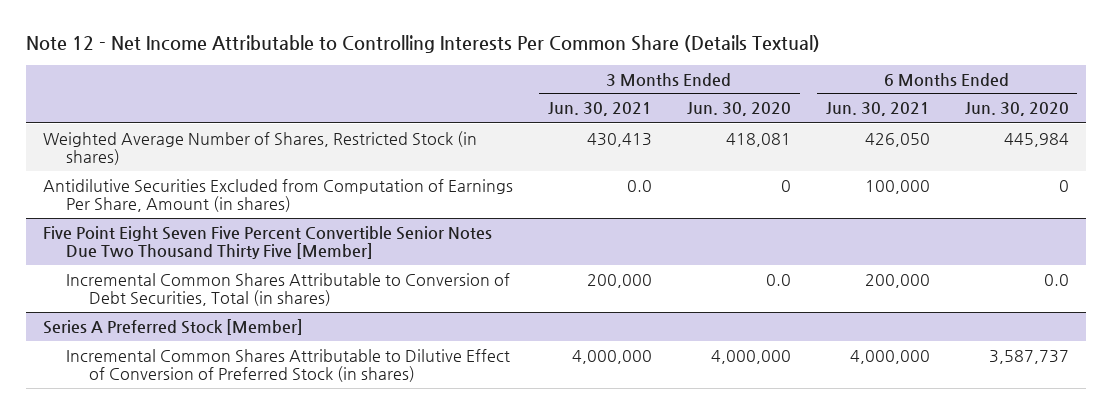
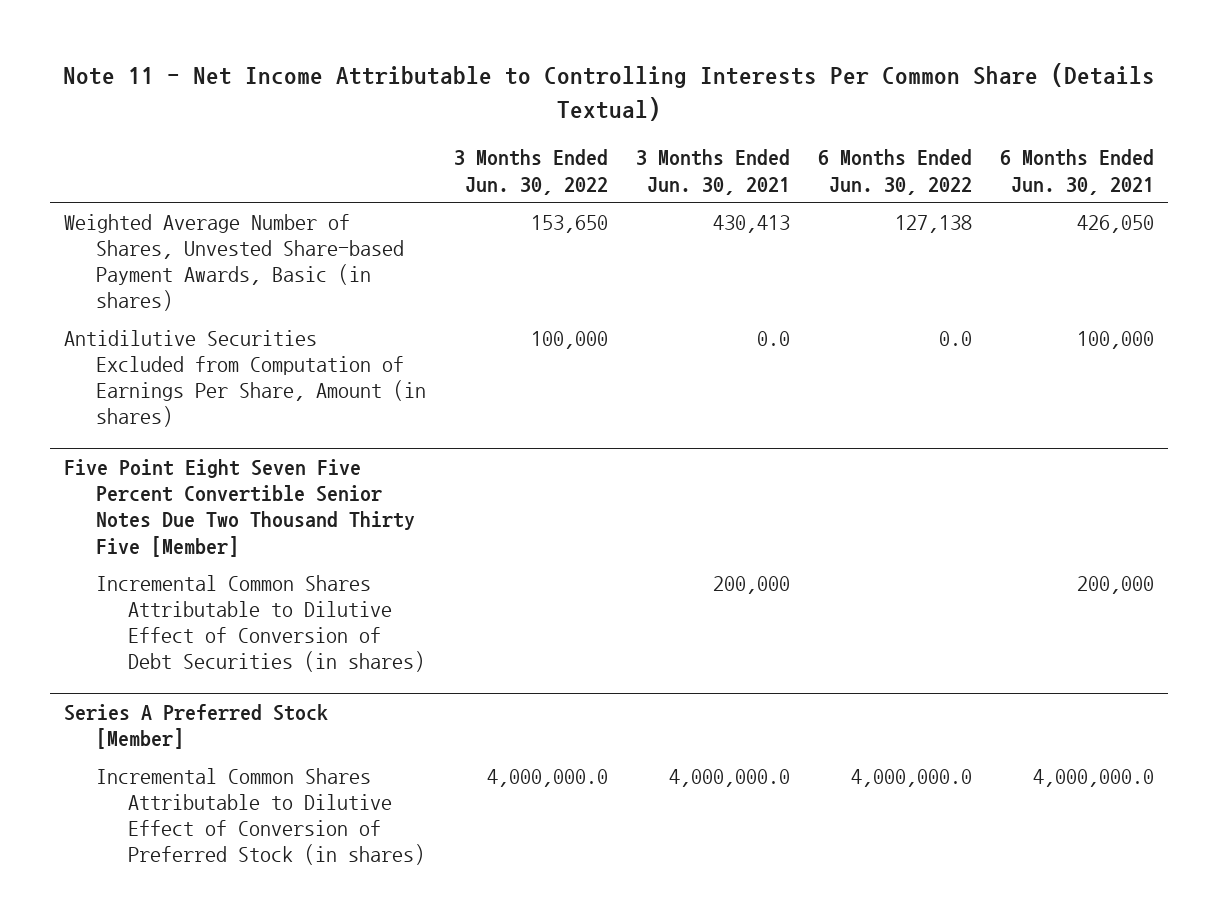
[25,35,820,54] Note 12 - Net Income Attributable to Controlling Interests Per Common Share (Details Textual) -> [62,63,1155,121] Note 11 - Net Income Attributable to Controlling Interests Per Common Share (Details Textual)
[686,102,791,117] Jun. 30, 2020 -> none
[964,102,1069,117] Jun. 30, 2020 -> none
none -> [453,149,608,195] 3 Months Ended Jun. 30, 2022
none -> [818,149,973,195] 6 Months Ended Jun. 30, 2022
[43,130,478,166] Weighted Average Number of Shares, Restricted Stock (in shares) -> [63,213,404,312] Weighted Average Number of Shares, Unvested Share-based Payment Awards, Basic (in shares)
[65,272,510,307] Incremental Common Shares Attributable to Conversion of Debt Securities, Total (in shares) -> [95,574,425,673] Incremental Common Shares Attributable to Dilutive Effect of Conversion of Debt Securities (in shares)
[571,349,652,364] 4,000,000 -> [668,768,790,787] 4,000,000.0
[849,349,930,364] 4,000,000 -> [1033,768,1155,787] 4,000,000.0

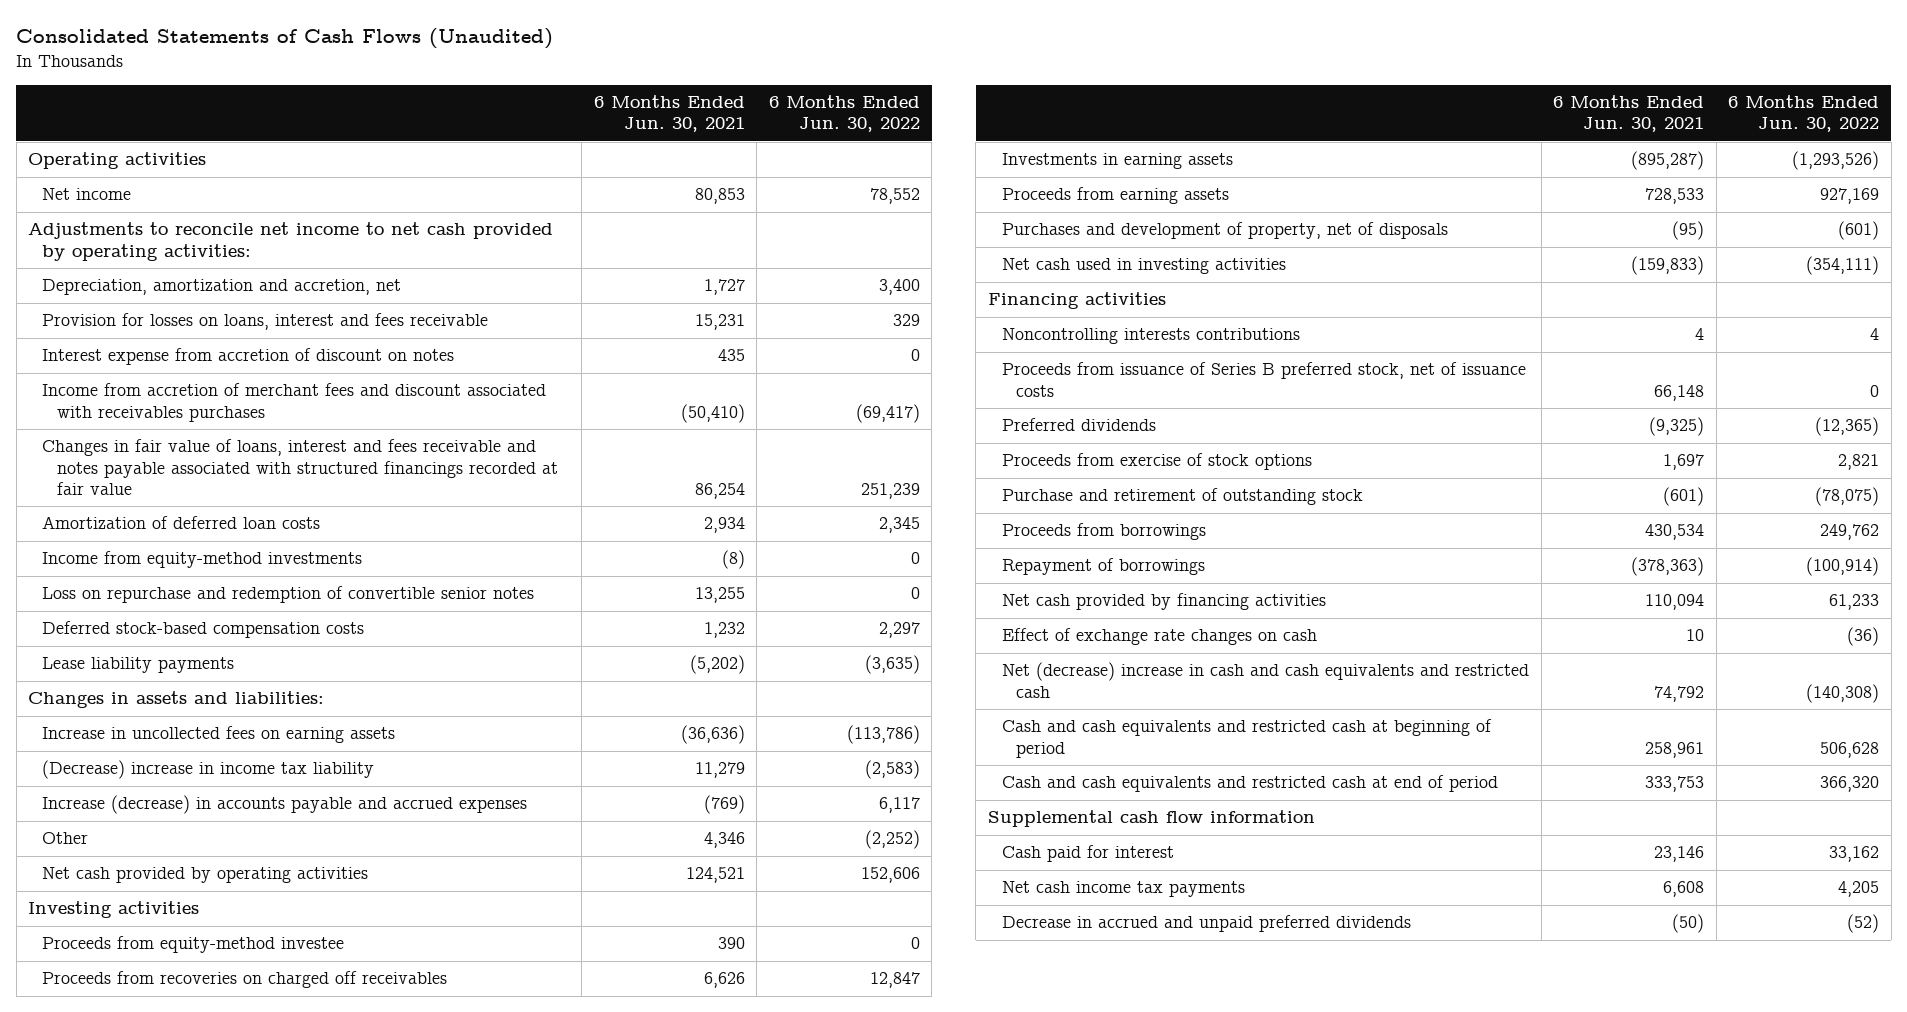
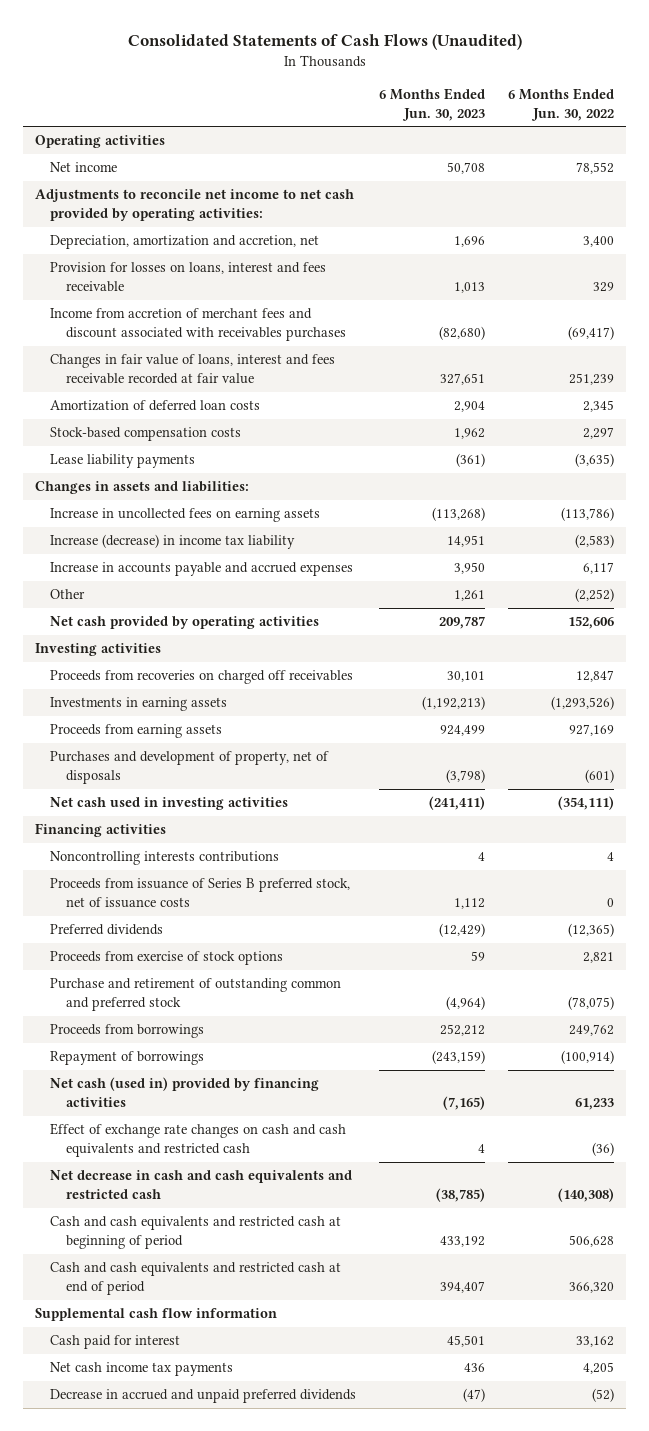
[593,95,745,133] 6 Months Ended Jun. 30, 2021 -> none
none -> [379,87,486,121] 6 Months Ended Jun. 30, 2023
[42,348,455,366] Interest expense from accretion of discount on notes -> none
[42,439,558,496] Changes in fair value of loans, interest and fees receivable and notes payable associated with structured financings recorded at fair value -> [50,354,336,385] Changes in fair value of loans, interest and fees receivable recorded at fair value
[42,551,363,569] Income from equity-method investments -> none
[42,586,535,604] Loss on repurchase and redemption of convertible senior notes -> none
[42,621,365,639] Deferred stock-based compensation costs -> [50,427,242,442] Stock-based compensation costs
[42,760,375,780] (Decrease) increase in income tax liability -> [50,534,296,550] Increase (decrease) in income tax liability
[42,795,528,815] Increase (decrease) in accounts payable and accrued expenses -> [50,562,354,577] Increase in accounts payable and accrued expenses
[42,936,345,954] Proceeds from equity-method investee -> none
[1002,488,1364,506] Purchase and retirement of outstanding stock -> [50,978,342,1012] Purchase and retirement of outstanding common and preferred stock
[1002,593,1327,611] Net cash provided by financing activities -> [50,1077,320,1108] Net cash (used in) provided by financing activities
[1002,628,1318,646] Effect of exchange rate changes on cash -> [50,1123,347,1158] Effect of exchange rate changes on cash and cash equivalents and restricted cash
[1002,662,1530,698] Net (decrease) increase in cash and cash equivalents and restricted cash -> [50,1170,353,1200] Net decrease in cash and cash equivalents and restricted cash

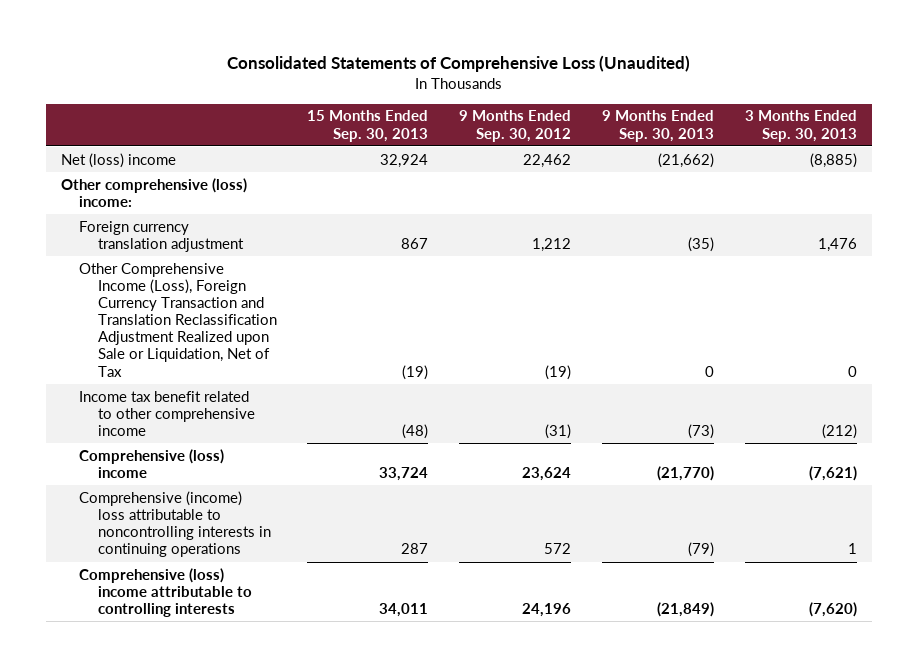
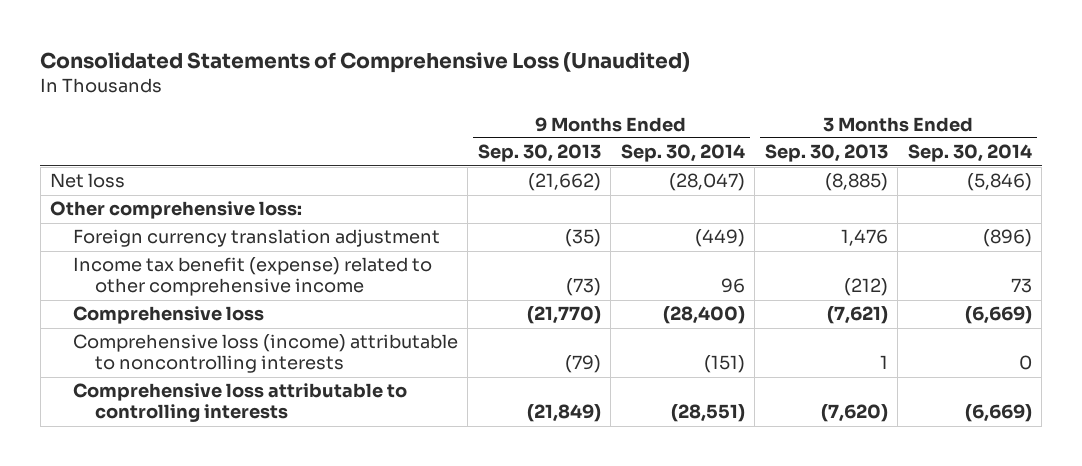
[307,110,429,142] 15 Months Ended Sep. 30, 2013 -> none
[459,110,572,142] 9 Months Ended Sep. 30, 2012 -> none
none -> [620,144,745,163] Sep. 30, 2014
none -> [907,144,1032,163] Sep. 30, 2014
[61,152,177,168] Net (loss) income -> [50,173,126,189] Net loss
[61,177,248,208] Other comprehensive (loss) income: -> [50,201,303,220] Other comprehensive loss:
[79,262,277,377] Other Comprehensive Income (Loss), Foreign Currency Transaction and Translation Reclassification Adjustment Realized upon Sale or Liquidation, Net of Tax -> none
[79,390,255,437] Income tax benefit related to other comprehensive income -> [72,257,432,297] Income tax benefit (expense) related to other comprehensive income
[79,448,225,479] Comprehensive (loss) income -> [72,306,264,325] Comprehensive loss
[79,490,271,558] Comprehensive (income) loss attributable to noncontrolling interests in continuing operations -> [72,334,458,374] Comprehensive loss (income) attributable to noncontrolling interests
[79,567,252,618] Comprehensive (loss) income attributable to controlling interests -> [72,383,407,423] Comprehensive loss attributable to controlling interests

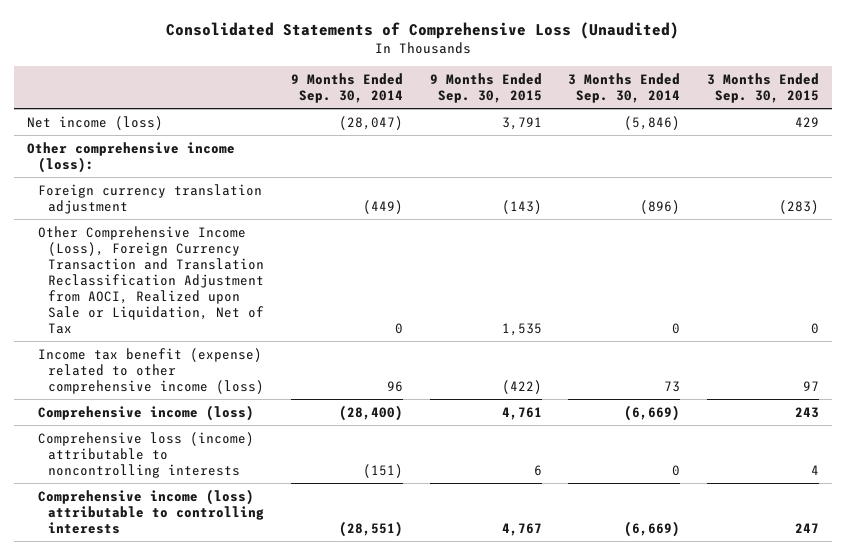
[477,144,601,163] Sep. 30, 2013 -> none
[764,144,888,163] Sep. 30, 2013 -> none
none -> [429,72,542,103] 9 Months Ended Sep. 30, 2015
none -> [706,72,819,103] 3 Months Ended Sep. 30, 2015
[50,173,126,189] Net loss -> [27,115,164,130] Net income (loss)
[50,201,303,220] Other comprehensive loss: -> [27,141,236,173] Other comprehensive income (loss):
none -> [37,225,265,334] Other Comprehensive Income (Loss), Foreign Currency Transaction and Translation Reclassification Adjustment from AOCI, Realized upon Sale or Liquidation, Net of Tax
[72,257,432,297] Income tax benefit (expense) related to other comprehensive income -> [37,347,265,394] Income tax benefit (expense) related to other comprehensive income (loss)
[72,306,264,325] Comprehensive loss -> [37,404,254,421] Comprehensive income (loss)
[72,383,407,423] Comprehensive loss attributable to controlling interests -> [37,488,265,534] Comprehensive income (loss) attributable to controlling interests

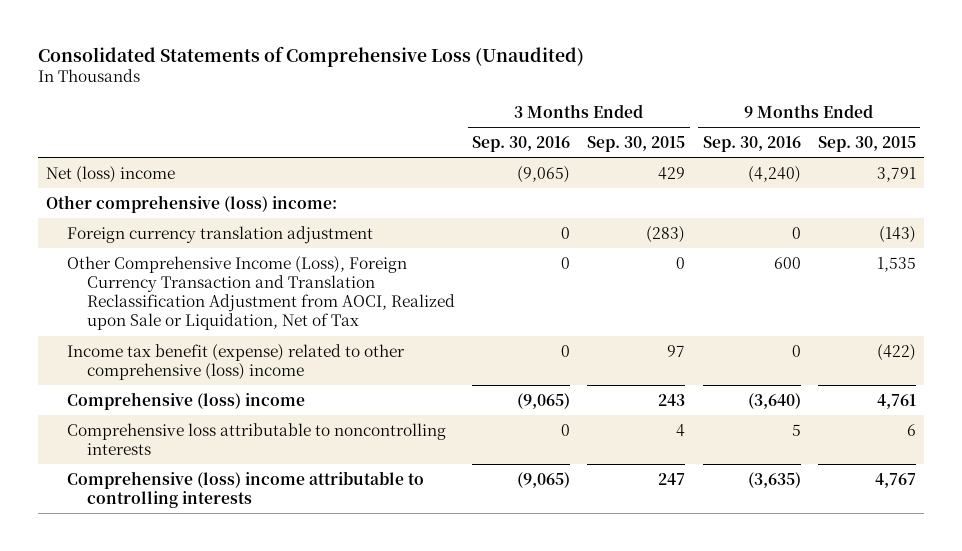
[291,72,404,103] 9 Months Ended Sep. 30, 2014 -> none
[568,72,681,103] 3 Months Ended Sep. 30, 2014 -> none
none -> [472,136,571,153] Sep. 30, 2016
none -> [702,136,801,153] Sep. 30, 2016
[27,115,164,130] Net income (loss) -> [46,165,176,183] Net (loss) income
[27,141,236,173] Other comprehensive income (loss): -> [46,194,338,213] Other comprehensive (loss) income:
[37,347,265,394] Income tax benefit (expense) related to other comprehensive income (loss) -> [66,343,405,380] Income tax benefit (expense) related to other comprehensive (loss) income
[37,404,254,421] Comprehensive income (loss) -> [66,391,305,410] Comprehensive (loss) income
[37,431,254,478] Comprehensive loss (income) attributable to noncontrolling interests -> [66,422,446,455] Comprehensive loss attributable to noncontrolling interests
[37,488,265,534] Comprehensive income (loss) attributable to controlling interests -> [66,470,424,508] Comprehensive (loss) income attributable to controlling interests

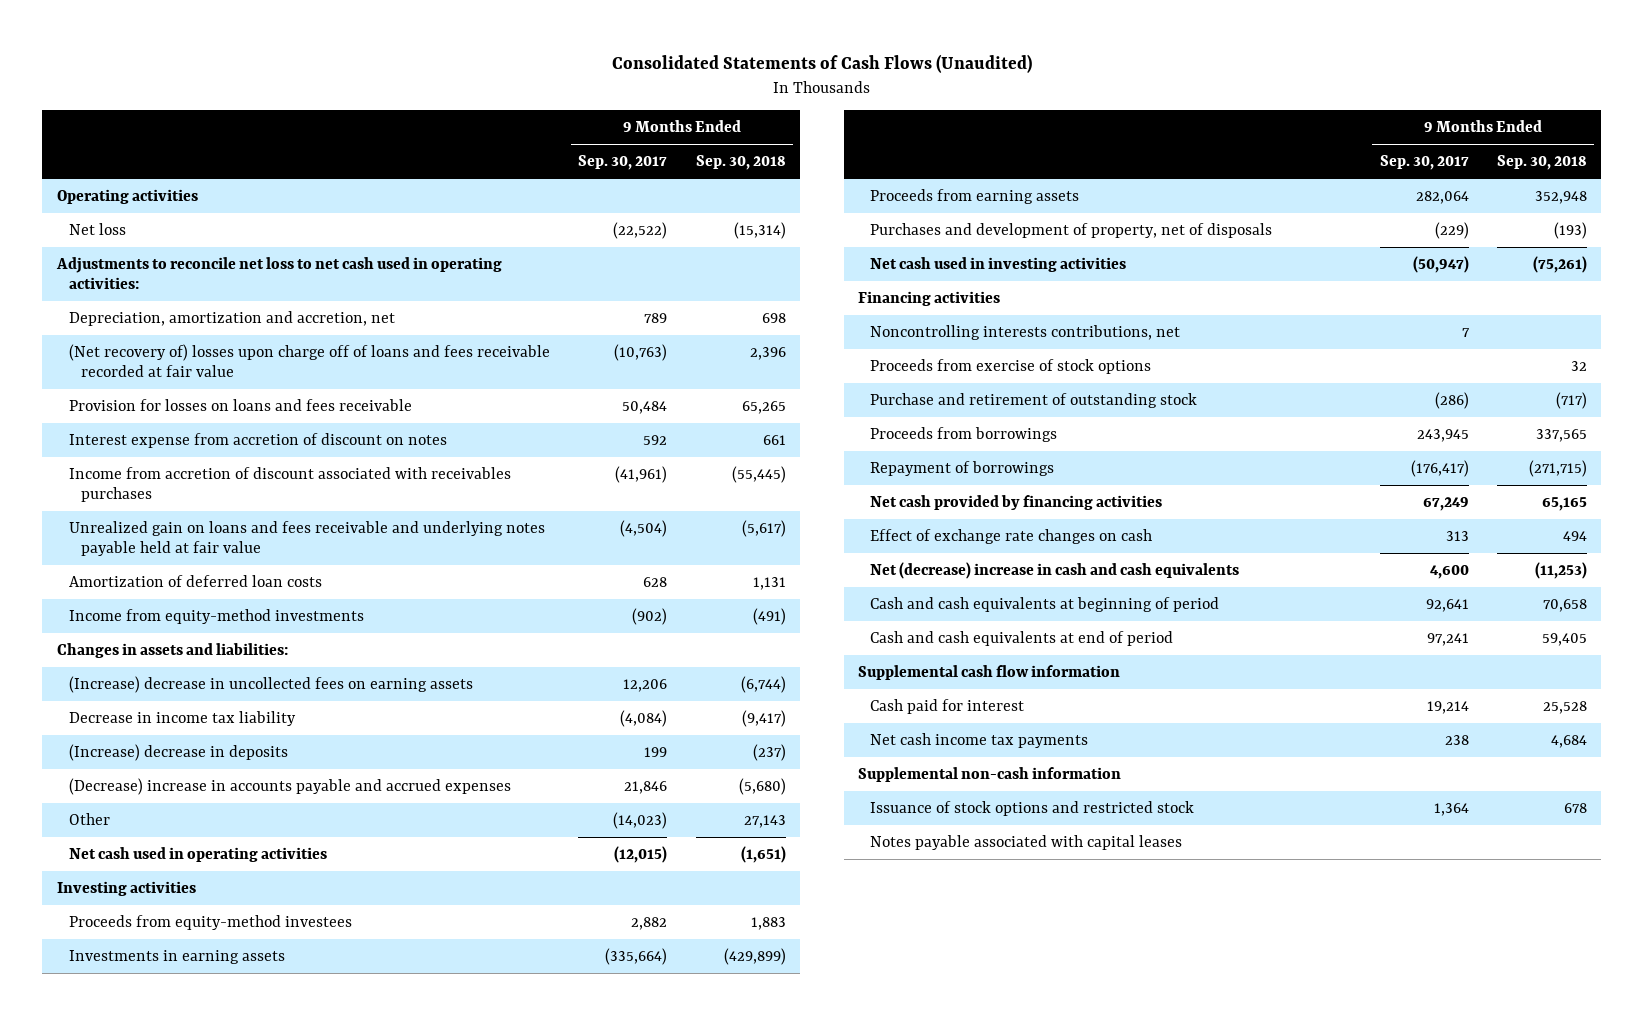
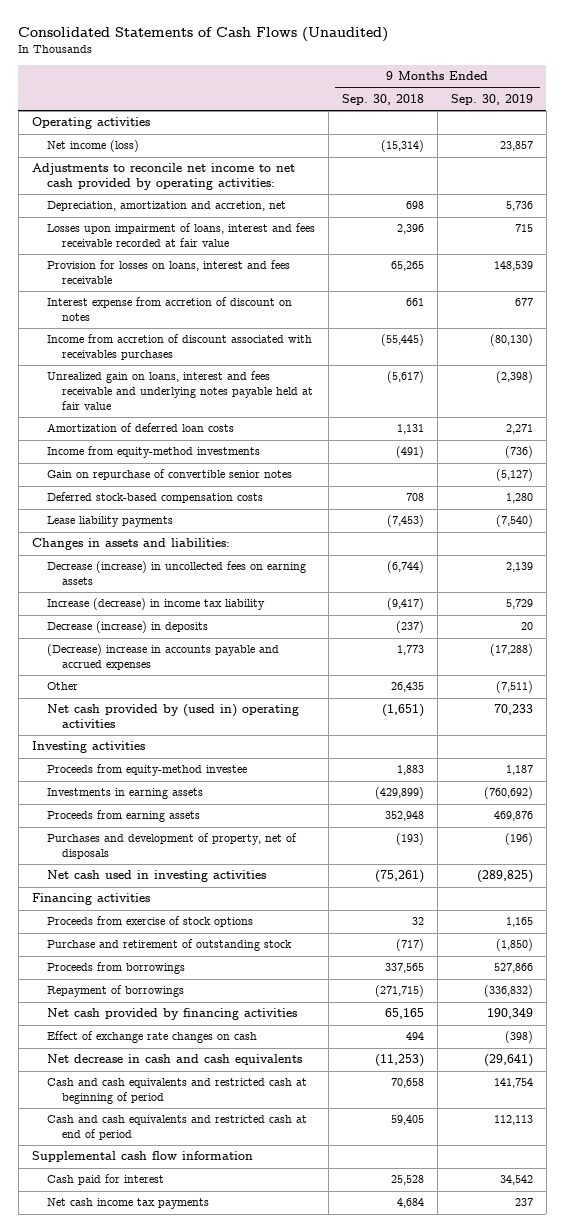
[578,155,668,171] Sep. 30, 2017 -> none
none -> [450,94,533,106] Sep. 30, 2019
[68,222,126,235] Net loss -> [46,140,139,153] Net income (loss)
[55,256,502,290] Adjustments to reconcile net loss to net cash used in operating activities: -> [31,163,295,191] Adjustments to reconcile net income to net cash provided by operating activities:
[68,343,550,378] (Net recovery of) losses upon charge off of loans and fees receivable recorded at fair value -> [46,223,315,248] Losses upon impairment of loans, interest and fees receivable recorded at fair value
[68,398,412,411] Provision for losses on loans and fees receivable -> [46,260,290,285] Provision for losses on loans, interest and fees receivable
[68,520,545,557] Unrealized gain on loans and fees receivable and underlying notes payable held at fair value -> [46,371,314,410] Unrealized gain on loans, interest and fees receivable and underlying notes payable held at fair value
none -> [46,469,292,481] Gain on repurchase of convertible senior notes
none -> [46,492,263,504] Deferred stock-based compensation costs
none -> [46,516,173,528] Lease liability payments
[68,675,473,693] (Increase) decrease in uncollected fees on earning assets -> [46,561,306,586] Decrease (increase) in uncollected fees on earning assets
[68,710,296,726] Decrease in income tax liability -> [46,598,265,611] Increase (decrease) in income tax liability
[68,743,288,761] (Increase) decrease in deposits -> [46,621,208,634] Decrease (increase) in deposits
[738,777,786,795] (5,680) -> [396,645,424,656] 1,773
[743,814,786,828] 27,143 -> [390,682,424,693] 26,435
[68,846,327,862] Net cash used in operating activities -> [46,704,299,729] Net cash provided by (used in) operating activities
[68,914,352,930] Proceeds from equity-method investees -> [46,764,247,777] Proceeds from equity-method investee
[870,324,1181,340] Noncontrolling interests contributions, net -> none
[870,561,1240,579] Net (decrease) increase in cash and cash equivalents -> [46,1054,302,1066] Net decrease in cash and cash equivalents
[870,596,1220,612] Cash and cash equivalents at beginning of period -> [46,1078,307,1105] Cash and cash equivalents and restricted cash at beginning of period
[870,630,1174,646] Cash and cash equivalents at end of period -> [46,1115,307,1141] Cash and cash equivalents and restricted cash at end of period
[857,766,1121,782] Supplemental non-cash information -> none
[870,800,1195,816] Issuance of stock options and restricted stock -> none
[870,834,1183,850] Notes payable associated with capital leases -> none

